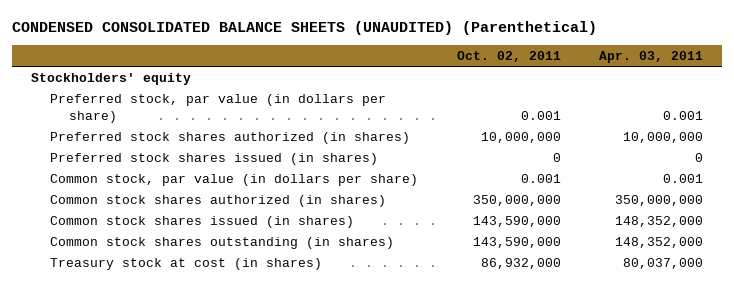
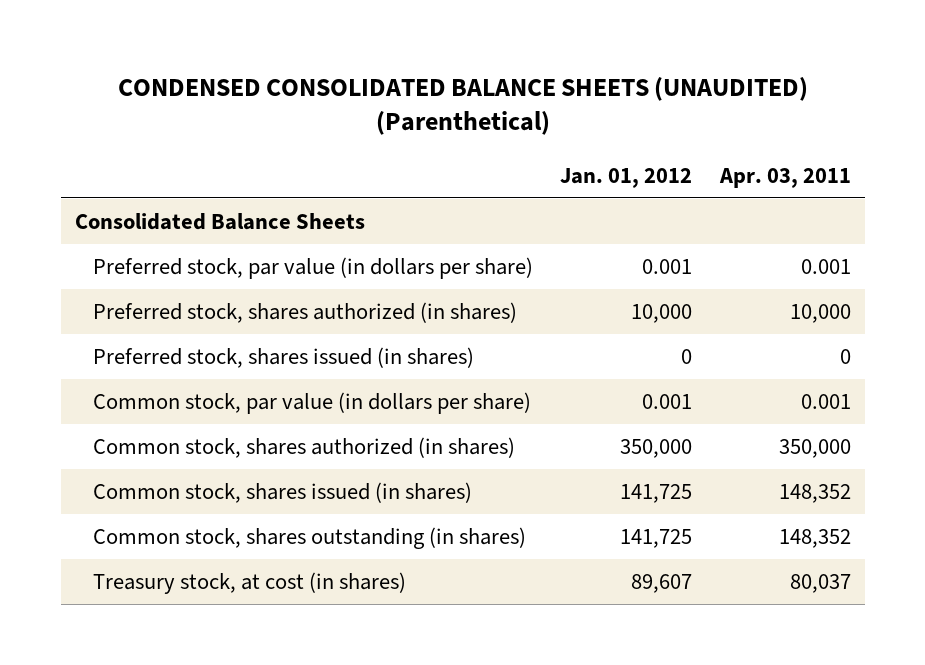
[456,50,561,62] Oct. 02, 2011 -> none
none -> [560,167,693,188] Jan. 01, 2012
[30,72,191,85] Stockholders' equity -> none
none -> [74,212,365,230] Consolidated Balance Sheets
[49,131,410,144] Preferred stock shares authorized (in shares) -> [92,301,517,323] Preferred stock, shares authorized (in shares)
[623,131,704,143] 10,000,000 -> [789,303,851,323] 10,000
[49,152,378,165] Preferred stock shares issued (in shares) -> [92,346,474,368] Preferred stock, shares issued (in shares)
[49,194,386,207] Common stock shares authorized (in shares) -> [92,436,515,458] Common stock, shares authorized (in shares)
[615,194,704,206] 350,000,000 -> [778,438,851,458] 350,000
[49,215,354,228] Common stock shares issued (in shares) -> [92,481,472,503] Common stock, shares issued (in shares)
[615,215,704,227] 148,352,000 -> [778,483,851,503] 148,352
[49,236,394,249] Common stock shares outstanding (in shares) -> [92,526,526,549] Common stock, shares outstanding (in shares)
[615,236,704,248] 148,352,000 -> [778,528,851,548] 148,352
[49,257,322,270] Treasury stock at cost (in shares) -> [92,571,406,594] Treasury stock, at cost (in shares)
[623,257,704,269] 80,037,000 -> [789,573,851,593] 80,037

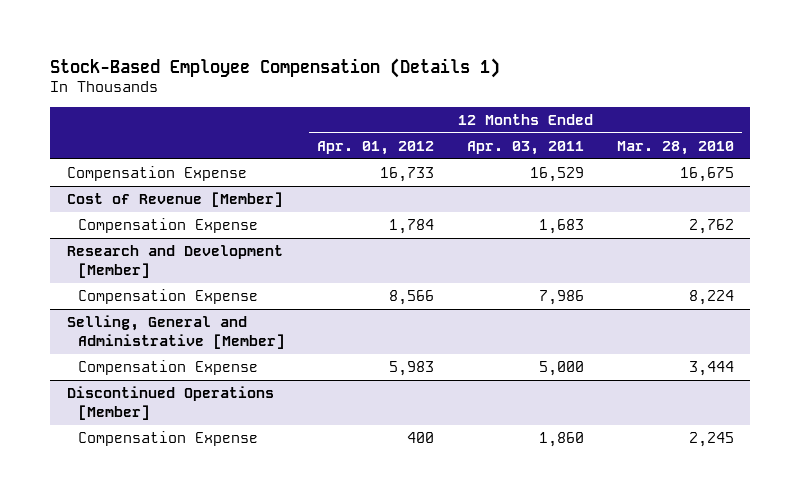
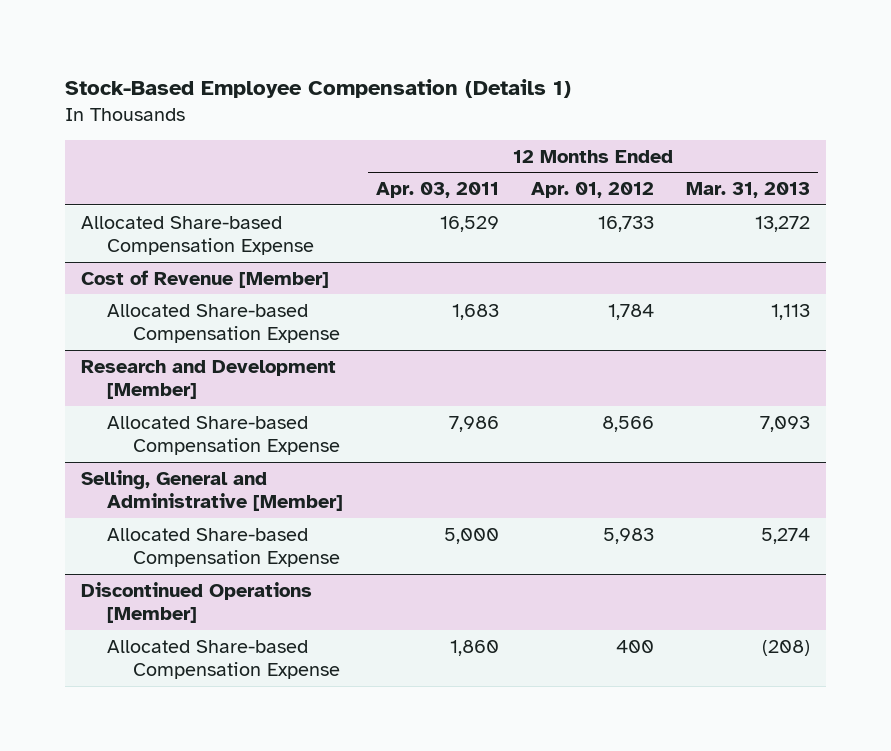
[616,140,734,155] Mar. 28, 2010 -> none
none -> [686,182,811,199] Mar. 31, 2013
[66,166,247,182] Compensation Expense -> [81,215,315,256] Allocated Share-based Compensation Expense
[77,218,258,234] Compensation Expense -> [107,303,341,344] Allocated Share-based Compensation Expense
[77,289,258,305] Compensation Expense -> [107,415,341,456] Allocated Share-based Compensation Expense
[77,360,258,376] Compensation Expense -> [107,527,341,568] Allocated Share-based Compensation Expense
[77,431,258,447] Compensation Expense -> [107,639,341,680] Allocated Share-based Compensation Expense

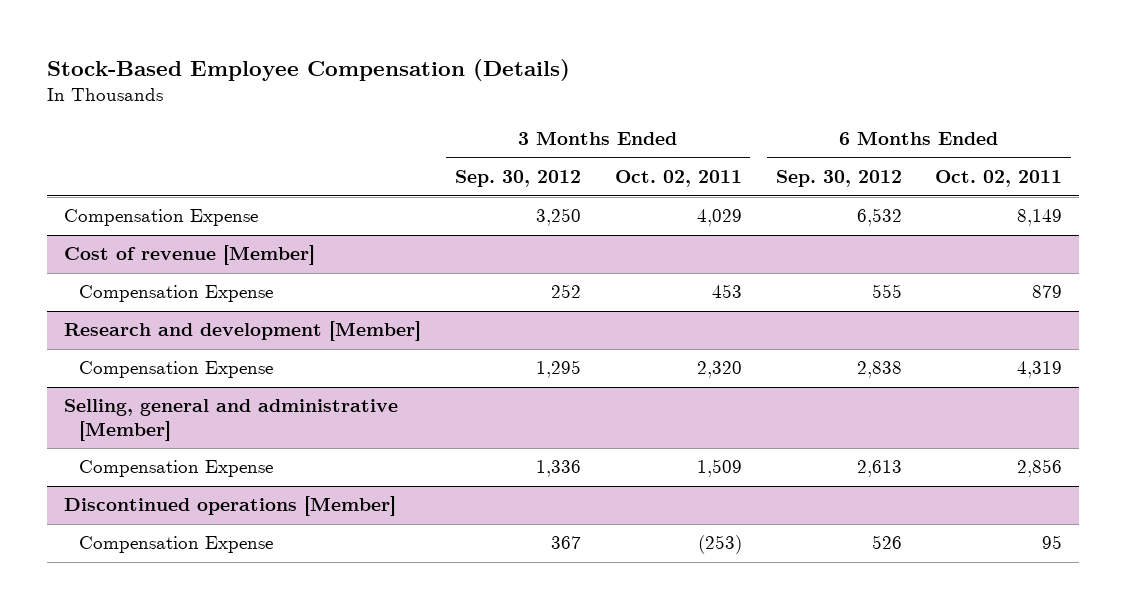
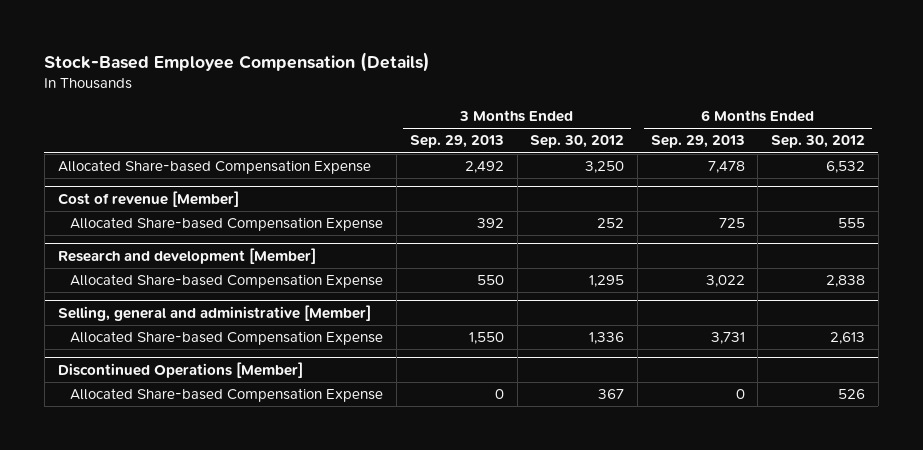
[614,170,742,188] Oct. 02, 2011 -> none
[935,170,1063,188] Oct. 02, 2011 -> none
none -> [409,135,504,149] Sep. 29, 2013
none -> [650,135,745,149] Sep. 29, 2013
[64,209,259,227] Compensation Expense -> [57,160,371,175] Allocated Share-based Compensation Expense
[79,285,274,303] Compensation Expense -> [70,217,384,232] Allocated Share-based Compensation Expense
[79,361,274,379] Compensation Expense -> [70,274,384,289] Allocated Share-based Compensation Expense
[79,460,274,478] Compensation Expense -> [70,331,384,346] Allocated Share-based Compensation Expense
[64,496,397,517] Discontinued operations [Member] -> [57,362,303,379] Discontinued Operations [Member]
[79,536,274,554] Compensation Expense -> [70,388,384,403] Allocated Share-based Compensation Expense

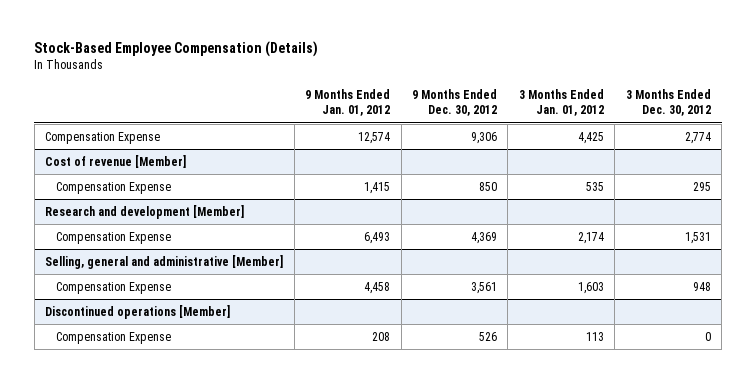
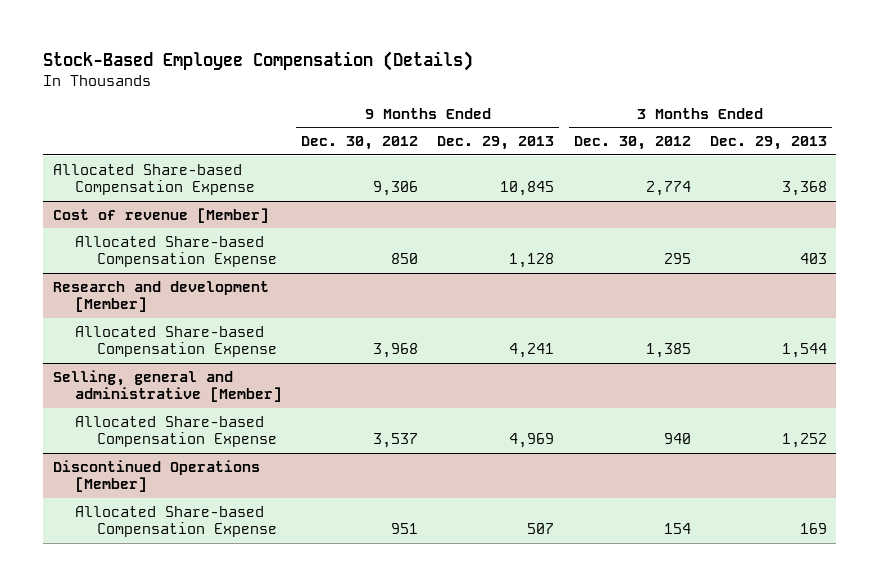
[305,88,391,117] 9 Months Ended Jan. 01, 2012 -> none
[518,88,604,117] 3 Months Ended Jan. 01, 2012 -> none
none -> [437,136,555,151] Dec. 29, 2013
none -> [709,136,827,151] Dec. 29, 2013
[45,132,161,145] Compensation Expense -> [53,163,255,196] Allocated Share-based Compensation Expense
[56,182,172,195] Compensation Expense -> [74,235,277,268] Allocated Share-based Compensation Expense
[56,232,172,245] Compensation Expense -> [74,325,277,358] Allocated Share-based Compensation Expense
[470,232,497,245] 4,369 -> [373,343,419,359] 3,968
[684,232,711,245] 1,531 -> [645,343,691,359] 1,385
[56,282,172,295] Compensation Expense -> [74,415,277,448] Allocated Share-based Compensation Expense
[470,282,497,295] 3,561 -> [373,433,419,449] 3,537
[692,282,711,292] 948 -> [663,433,691,445] 940
[45,305,231,320] Discontinued operations [Member] -> [53,459,261,493] Discontinued Operations [Member]
[56,332,172,345] Compensation Expense -> [74,505,277,538] Allocated Share-based Compensation Expense
[478,332,497,342] 526 -> [391,523,419,535] 951
[704,332,711,342] 0 -> [663,523,691,535] 154

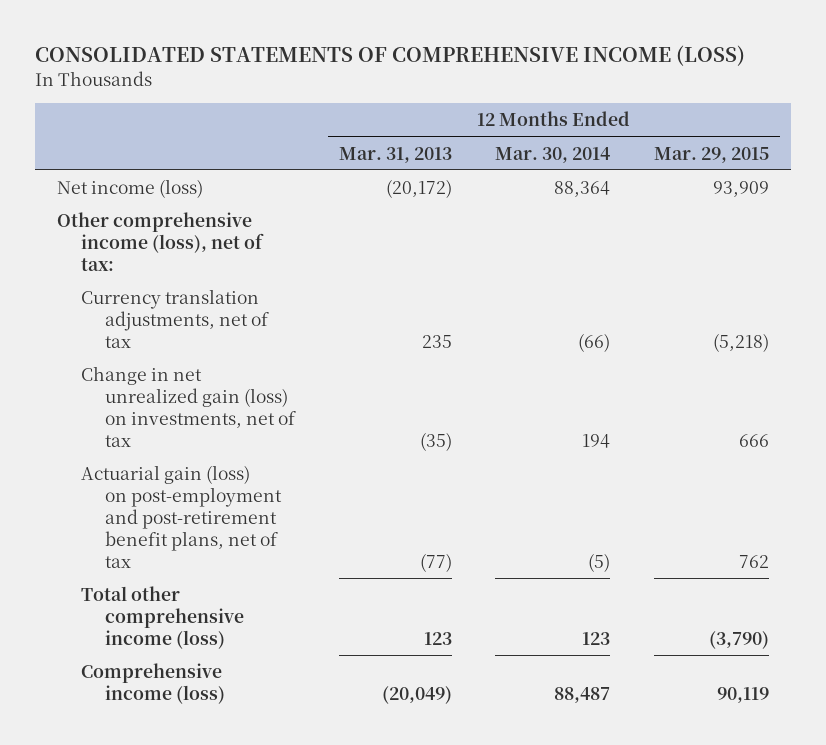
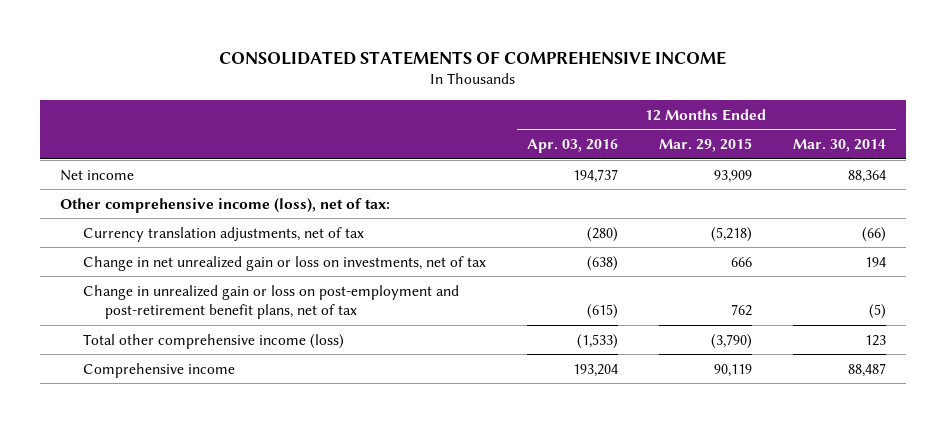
[34,44,745,66] CONSOLIDATED STATEMENTS OF COMPREHENSIVE INCOME (LOSS) -> [219,50,727,65] CONSOLIDATED STATEMENTS OF COMPREHENSIVE INCOME
[338,146,452,163] Mar. 31, 2013 -> none
none -> [526,138,618,153] Apr. 03, 2016
[56,179,203,199] Net income (loss) -> [60,169,135,181] Net income
[80,366,296,448] Change in net unrealized gain (loss) on investments, net of tax -> [82,255,486,271] Change in net unrealized gain or loss on investments, net of tax
[80,465,282,568] Actuarial gain (loss) on post-employment and post-retirement benefit plans, net of tax -> [82,284,459,320] Change in unrealized gain or loss on post-employment and post-retirement benefit plans, net of tax
[80,663,225,705] Comprehensive income (loss) -> [82,362,235,378] Comprehensive income

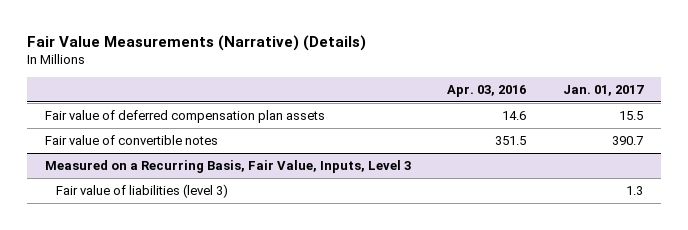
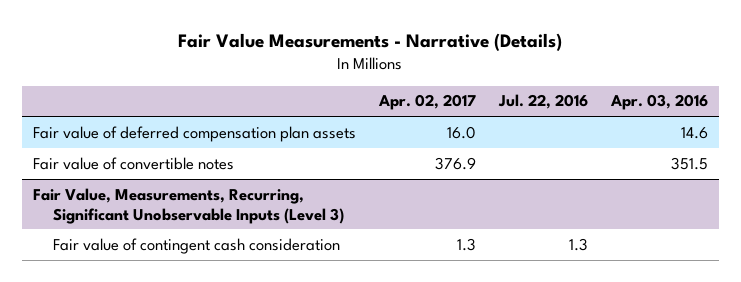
[26,34,366,51] Fair Value Measurements (Narrative) (Details) -> [178,33,563,52] Fair Value Measurements - Narrative (Details)
[562,84,644,96] Jan. 01, 2017 -> none
none -> [378,94,477,111] Apr. 02, 2017
none -> [497,94,588,110] Jul. 22, 2016
[45,159,412,173] Measured on a Recurring Basis, Fair Value, Inputs, Level 3 -> none
none -> [33,187,344,224] Fair Value, Measurements, Recurring, Significant Unobservable Inputs (Level 3)
[56,183,229,198] Fair value of liabilities (level 3) -> [52,237,340,254] Fair value of contingent cash consideration

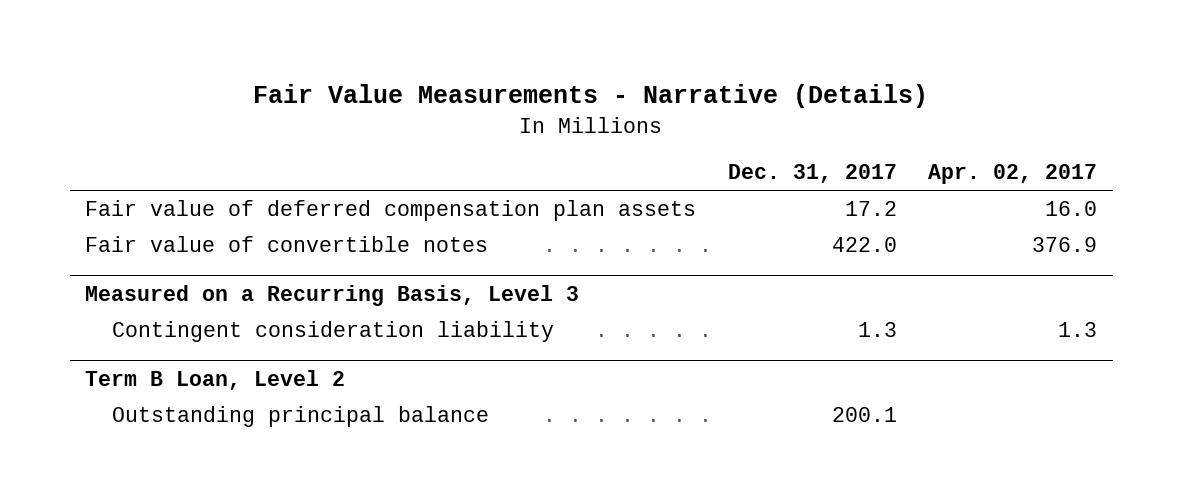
[497,94,588,110] Jul. 22, 2016 -> none
[609,94,708,111] Apr. 03, 2016 -> none
none -> [727,164,897,184] Dec. 31, 2017
[33,187,344,224] Fair Value, Measurements, Recurring, Significant Unobservable Inputs (Level 3) -> none
none -> [85,284,580,306] Measured on a Recurring Basis, Level 3
[52,237,340,254] Fair value of contingent cash consideration -> [112,321,555,343] Contingent consideration liability
none -> [85,369,346,390] Term B Loan, Level 2
none -> [112,406,490,428] Outstanding principal balance

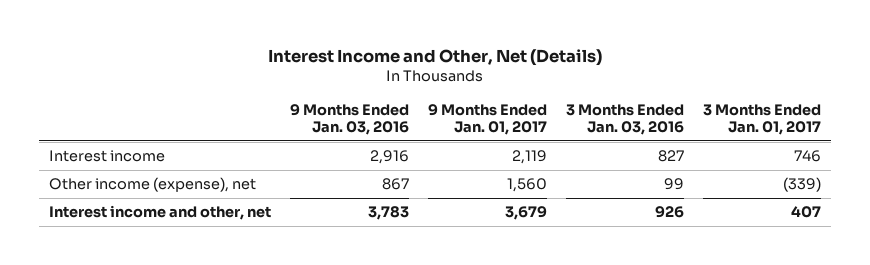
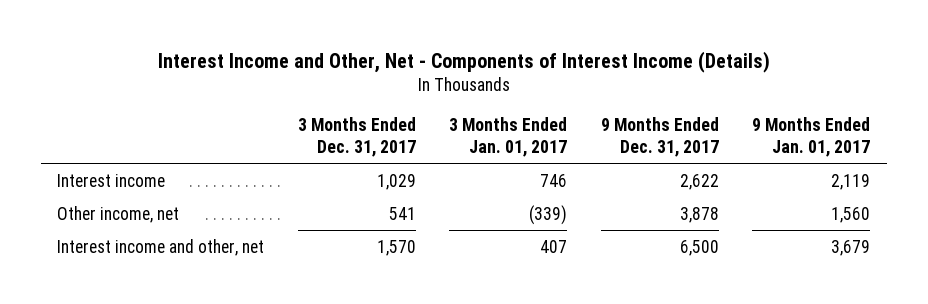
[267,48,602,66] Interest Income and Other, Net (Details) -> [157,50,770,73] Interest Income and Other, Net - Components of Interest Income (Details)
[289,103,409,136] 9 Months Ended Jan. 03, 2016 -> none
[566,103,685,136] 3 Months Ended Jan. 03, 2016 -> none
none -> [297,117,416,157] 3 Months Ended Dec. 31, 2017
none -> [600,117,719,157] 9 Months Ended Dec. 31, 2017
[48,177,256,193] Other income (expense), net -> [57,205,180,223] Other income, net

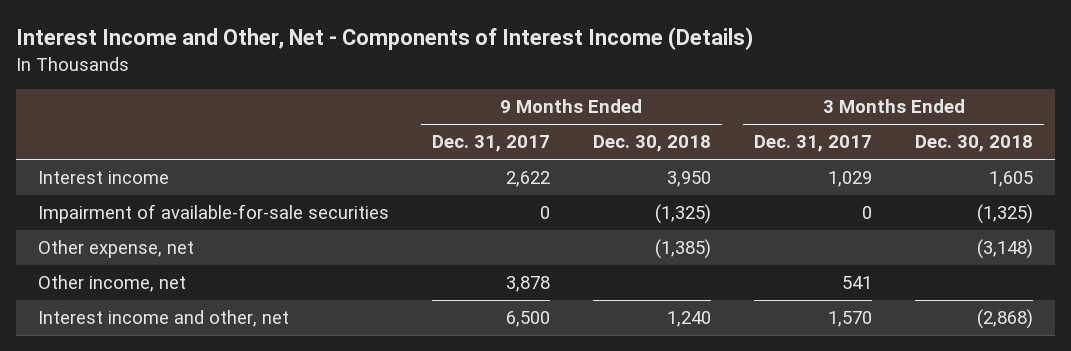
[449,117,568,157] 3 Months Ended Jan. 01, 2017 -> none
[752,117,871,157] 9 Months Ended Jan. 01, 2017 -> none
none -> [592,135,711,153] Dec. 30, 2018
none -> [915,135,1034,153] Dec. 30, 2018
none -> [37,204,389,224] Impairment of available-for-sale securities
none -> [37,240,194,259] Other expense, net

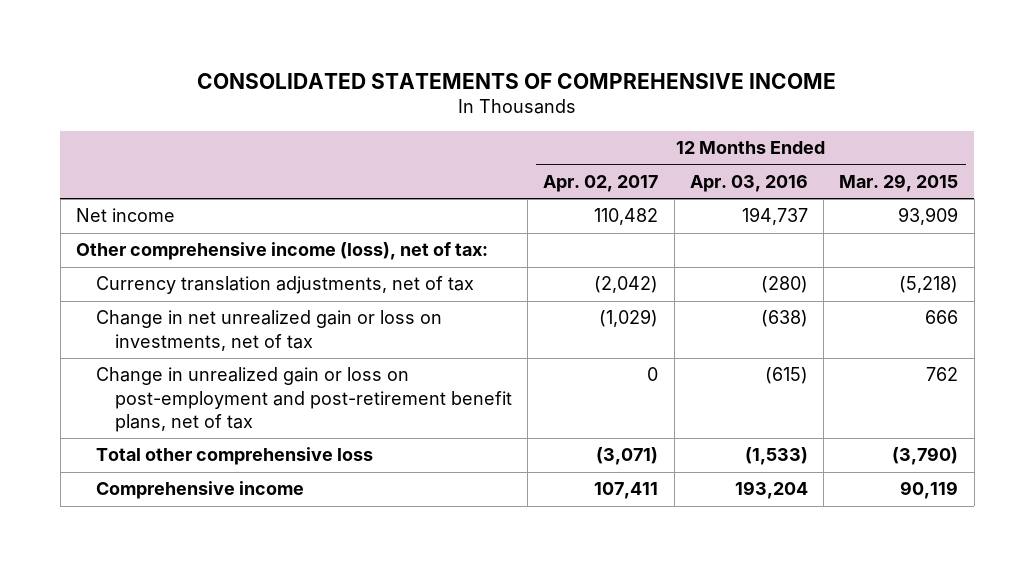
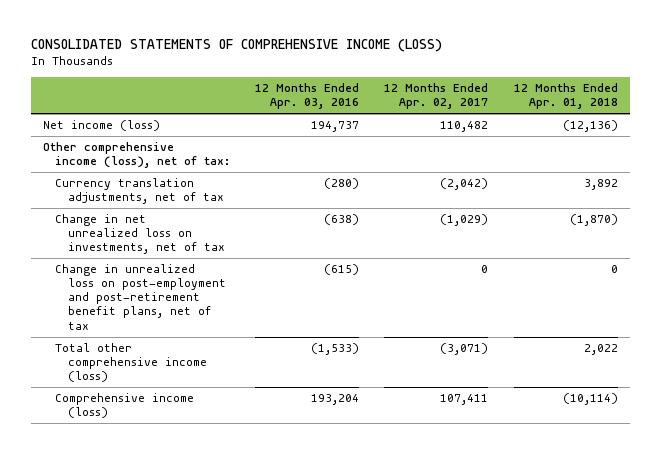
[197,72,837,89] CONSOLIDATED STATEMENTS OF COMPREHENSIVE INCOME -> [30,39,442,53] CONSOLIDATED STATEMENTS OF COMPREHENSIVE INCOME (LOSS)
[839,174,959,193] Mar. 29, 2015 -> none
none -> [513,82,618,110] 12 Months Ended Apr. 01, 2018
[76,208,176,223] Net income -> [43,120,161,132] Net income (loss)
[95,310,442,351] Change in net unrealized gain or loss on investments, net of tax -> [55,214,225,255] Change in net unrealized loss on investments, net of tax
[95,367,512,432] Change in unrealized gain or loss on post-employment and post-retirement benefit plans, net of tax -> [55,264,226,330] Change in unrealized loss on post-employment and post-retirement benefit plans, net of tax
[95,447,373,466] Total other comprehensive loss -> [55,343,207,383] Total other comprehensive income (loss)
[95,481,304,500] Comprehensive income -> [55,393,195,419] Comprehensive income (loss)

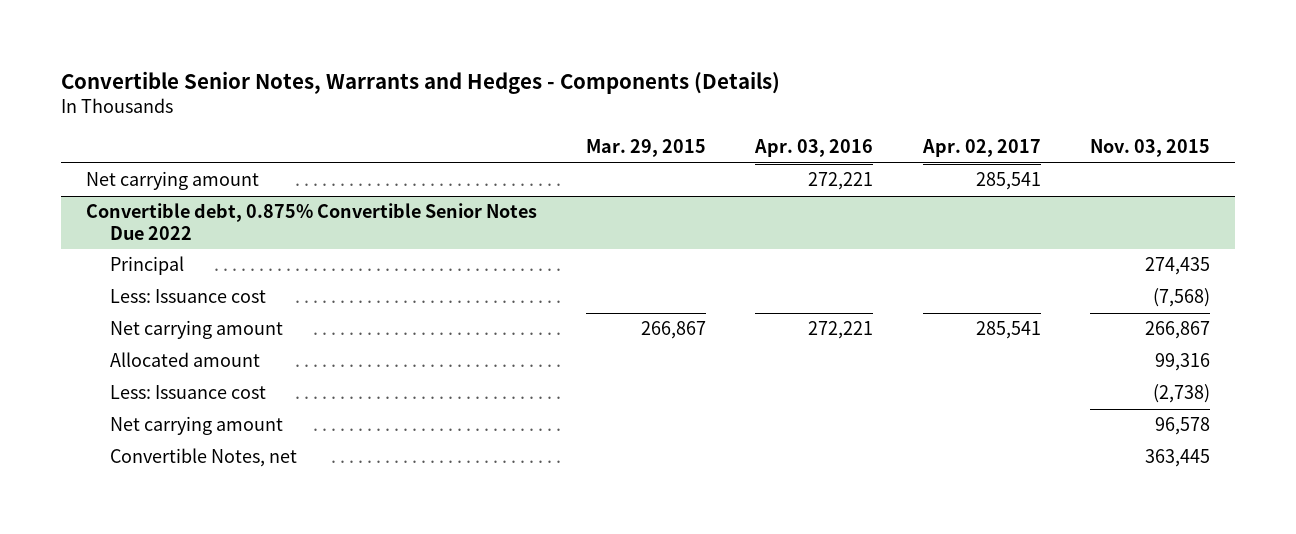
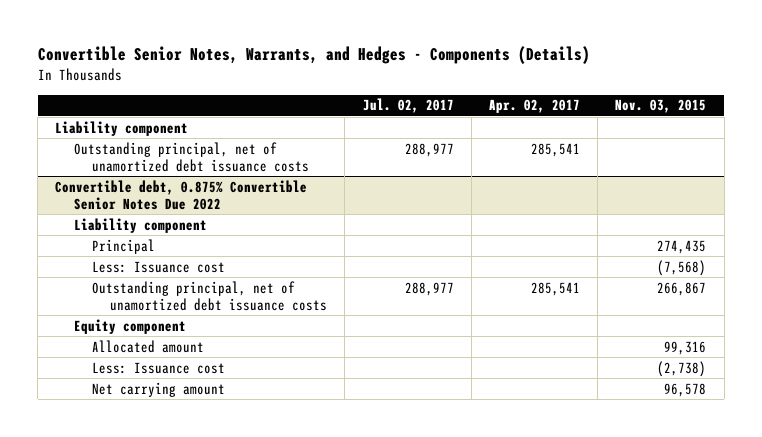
[60,70,780,94] Convertible Senior Notes, Warrants and Hedges - Components (Details) -> [37,46,590,65] Convertible Senior Notes, Warrants, and Hedges - Components (Details)
[586,139,707,158] Mar. 29, 2015 -> none
[754,139,874,158] Apr. 03, 2016 -> none
none -> [362,98,454,114] Jul. 02, 2017
none -> [55,120,189,136] Liability component
[85,171,259,191] Net carrying amount -> [73,141,309,172] Outstanding principal, net of unamortized debt issuance costs
none -> [73,217,207,233] Liability component
[110,320,284,340] Net carrying amount -> [91,280,328,311] Outstanding principal, net of unamortized debt issuance costs
none -> [73,318,186,334] Equity component
[110,448,298,468] Convertible Notes, net -> none

